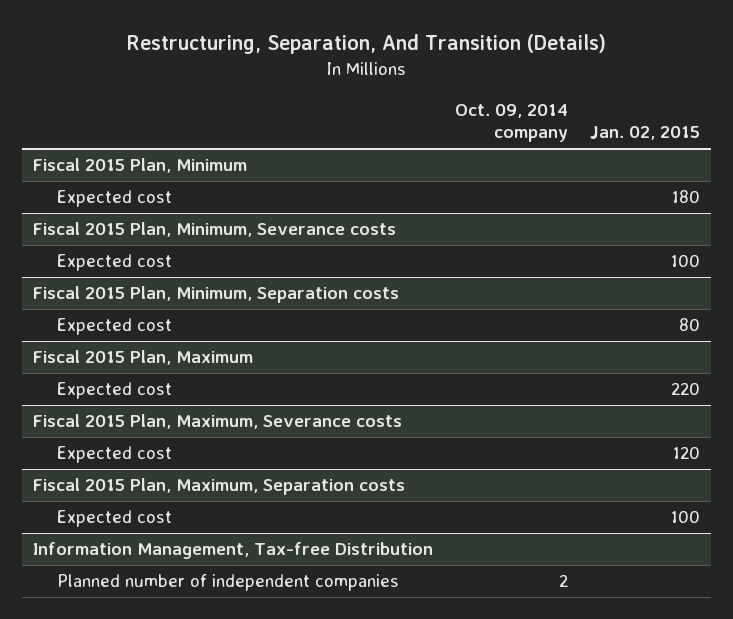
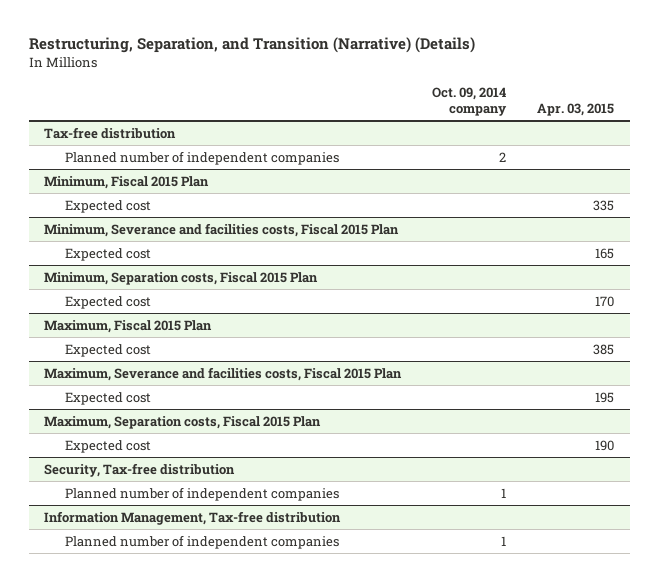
[127,34,607,55] Restructuring, Separation, And Transition (Details) -> [28,37,475,54] Restructuring, Separation, and Transition (Narrative) (Details)
[589,126,700,141] Jan. 02, 2015 -> none
none -> [537,102,615,116] Apr. 03, 2015
none -> [44,126,177,139] Tax-free distribution
none -> [64,150,339,165] Planned number of independent companies
[32,158,247,174] Fiscal 2015 Plan, Minimum -> [44,175,210,189] Minimum, Fiscal 2015 Plan
[32,222,396,238] Fiscal 2015 Plan, Minimum, Severance costs -> [44,222,400,237] Minimum, Severance and facilities costs, Fiscal 2015 Plan
[32,286,399,304] Fiscal 2015 Plan, Minimum, Separation costs -> [44,271,319,285] Minimum, Separation costs, Fiscal 2015 Plan
[32,350,253,366] Fiscal 2015 Plan, Maximum -> [44,319,213,333] Maximum, Fiscal 2015 Plan
[32,414,402,430] Fiscal 2015 Plan, Maximum, Severance costs -> [44,366,403,381] Maximum, Severance and facilities costs, Fiscal 2015 Plan
[32,478,405,496] Fiscal 2015 Plan, Maximum, Separation costs -> [44,415,322,429] Maximum, Separation costs, Fiscal 2015 Plan
none -> [44,462,236,477] Security, Tax-free distribution
none -> [64,486,339,501] Planned number of independent companies
[32,542,433,560] Information Management, Tax-free Distribution -> [44,510,342,525] Information Management, Tax-free distribution
[558,574,568,588] 2 -> [501,535,507,546] 1

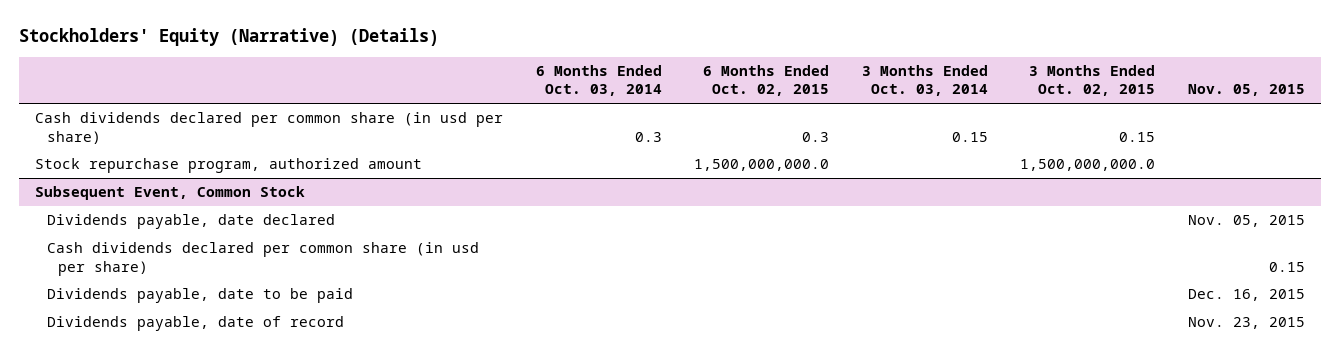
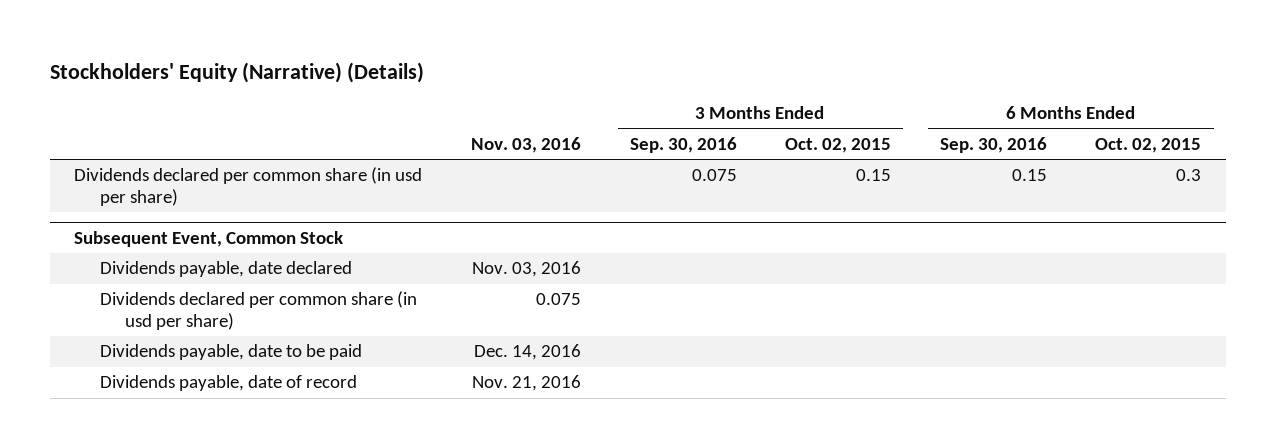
[535,65,662,97] 6 Months Ended Oct. 03, 2014 -> none
[861,65,988,97] 3 Months Ended Oct. 03, 2014 -> none
[1187,84,1305,97] Nov. 05, 2015 -> none
none -> [471,137,582,154] Nov. 03, 2016
none -> [629,137,737,154] Sep. 30, 2016
none -> [939,137,1047,154] Sep. 30, 2016
[35,158,423,174] Stock repurchase program, authorized amount -> none
[35,112,504,144] Cash dividends declared per common share (in usd per share) -> [74,167,423,206] Dividends declared per common share (in usd per share)
[46,242,479,276] Cash dividends declared per common share (in usd per share) -> [99,291,417,330] Dividends declared per common share (in usd per share)

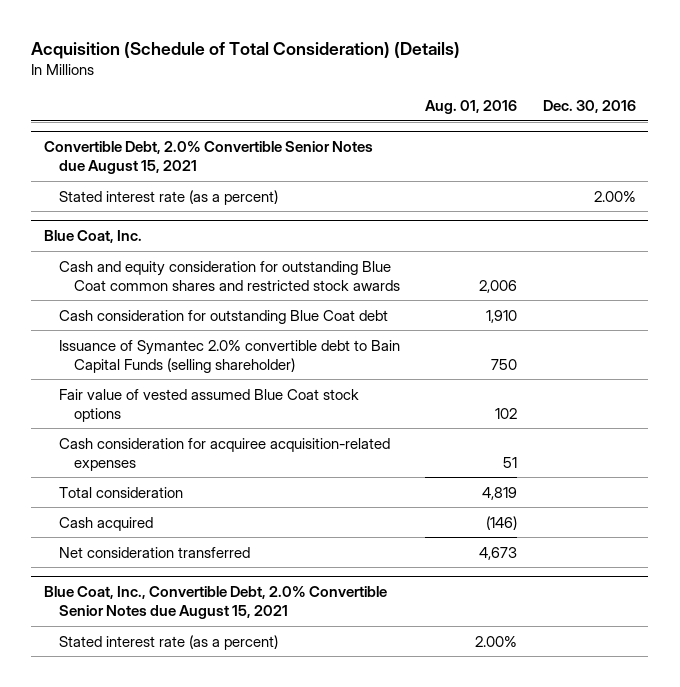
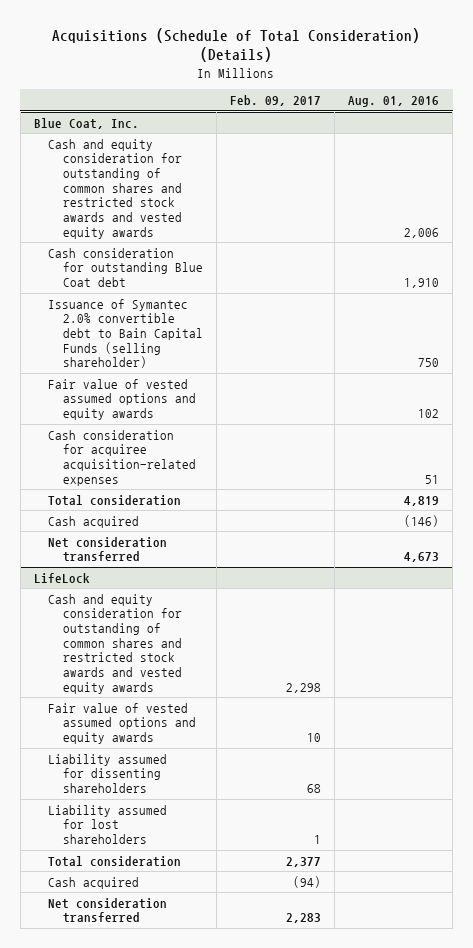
[31,41,461,59] Acquisition (Schedule of Total Consideration) (Details) -> [52,27,421,63] Acquisitions (Schedule of Total Consideration) (Details)
[542,100,636,114] Dec. 30, 2016 -> none
none -> [230,95,322,107] Feb. 09, 2017
[44,141,374,175] Convertible Debt, 2.0% Convertible Senior Notes due August 15, 2021 -> none
[58,189,278,205] Stated interest rate (as a percent) -> none
[58,260,400,291] Cash and equity consideration for outstanding Blue Coat common shares and restricted stock awards -> [48,138,182,239] Cash and equity consideration for outstanding of common shares and restricted stock awards and vested equity awards
[58,388,359,422] Fair value of vested assumed Blue Coat stock options -> [48,378,196,421] Fair value of vested assumed options and equity awards
[44,586,388,620] Blue Coat, Inc., Convertible Debt, 2.0% Convertible Senior Notes due August 15, 2021 -> none
[58,634,278,650] Stated interest rate (as a percent) -> none
none -> [33,572,90,583] LifeLock
none -> [48,593,182,694] Cash and equity consideration for outstanding of common shares and restricted stock awards and vested equity awards
none -> [48,702,196,745] Fair value of vested assumed options and equity awards
none -> [48,753,168,794] Liability assumed for dissenting shareholders
none -> [48,804,168,845] Liability assumed for lost shareholders
none -> [48,855,182,867] Total consideration
none -> [48,876,140,889] Cash acquired
none -> [48,897,168,924] Net consideration transferred

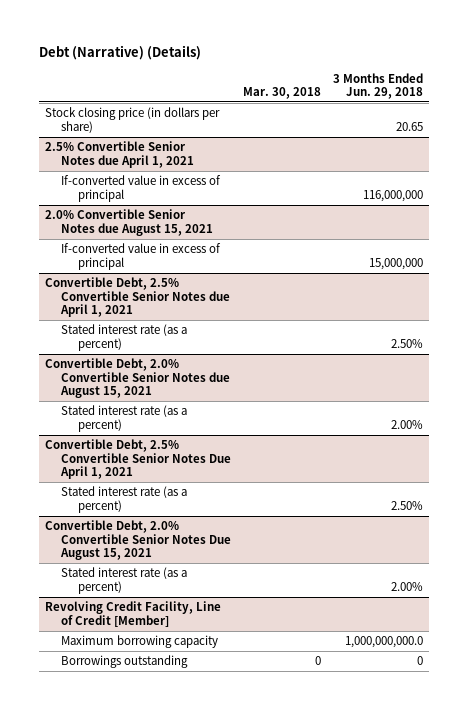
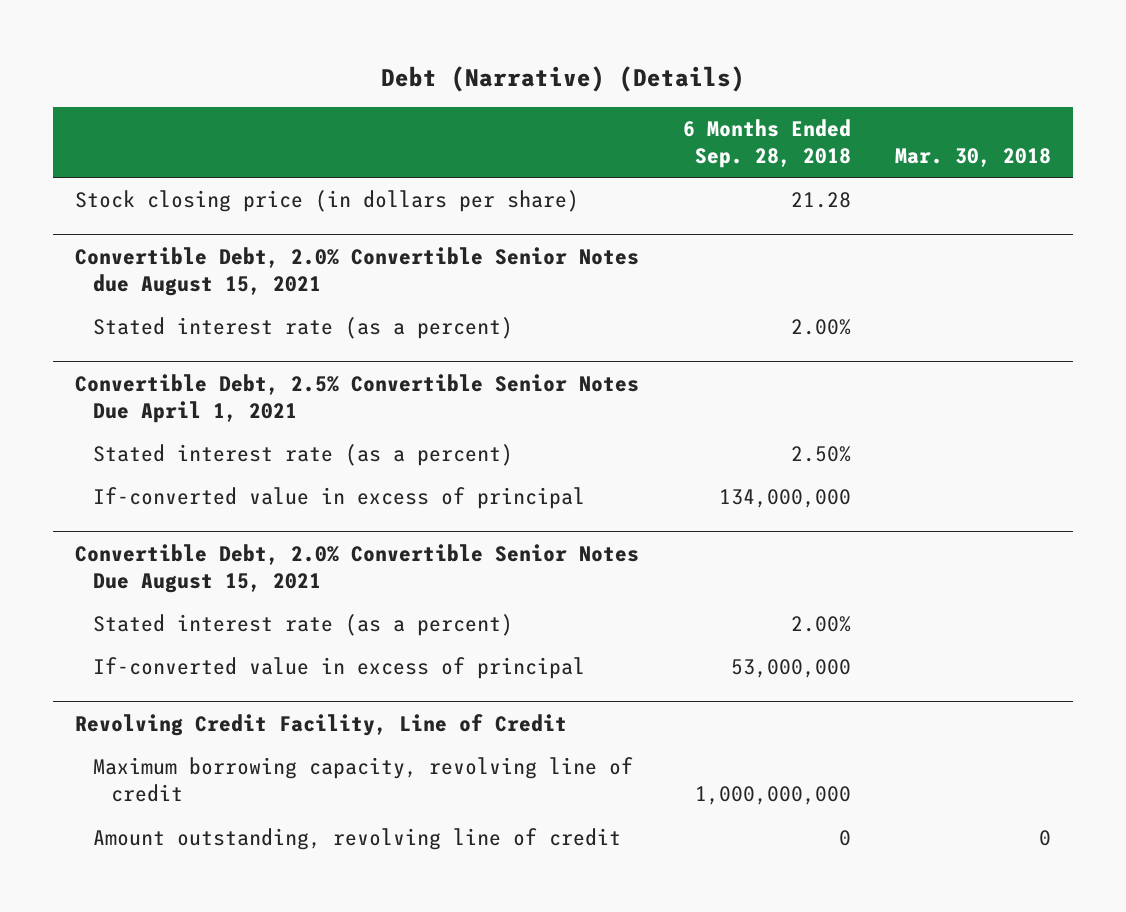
[333,72,424,99] 3 Months Ended Jun. 29, 2018 -> none
none -> [683,118,852,169] 6 Months Ended Sep. 28, 2018
[45,141,195,168] 2.5% Convertible Senior Notes due April 1, 2021 -> none
[61,175,222,202] If-converted value in excess of principal -> none
[45,209,214,236] 2.0% Convertible Senior Notes due August 15, 2021 -> none
[61,243,222,270] If-converted value in excess of principal -> none
[45,277,231,318] Convertible Debt, 2.5% Convertible Senior Notes due April 1, 2021 -> none
[61,324,188,351] Stated interest rate (as a percent) -> none
none -> [93,486,586,509] If-converted value in excess of principal
none -> [93,656,586,679] If-converted value in excess of principal
[45,601,222,627] Revolving Credit Facility, Line of Credit [Member] -> [75,713,568,736] Revolving Credit Facility, Line of Credit
[61,635,219,649] Maximum borrowing capacity -> [93,756,634,803] Maximum borrowing capacity, revolving line of credit
[61,655,189,669] Borrowings outstanding -> [93,827,622,850] Amount outstanding, revolving line of credit

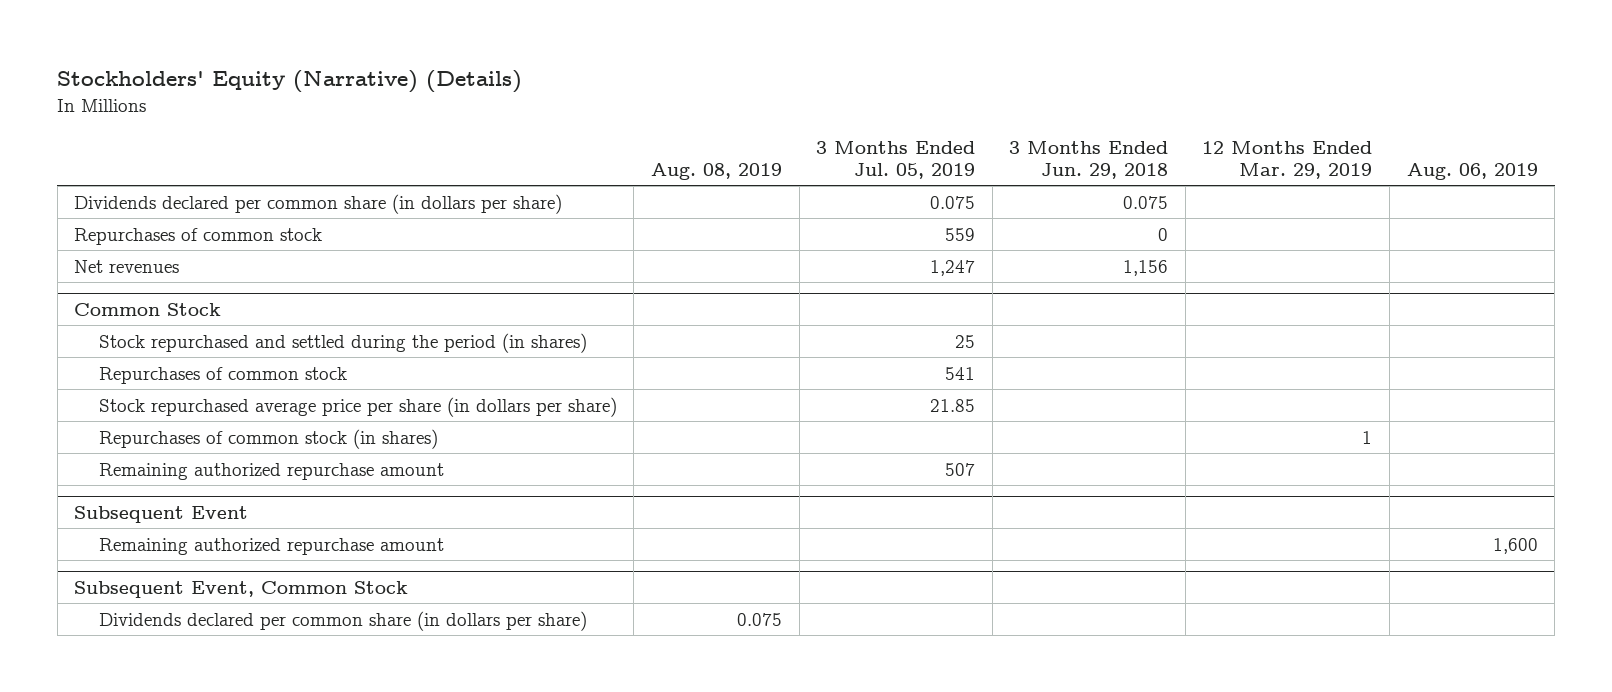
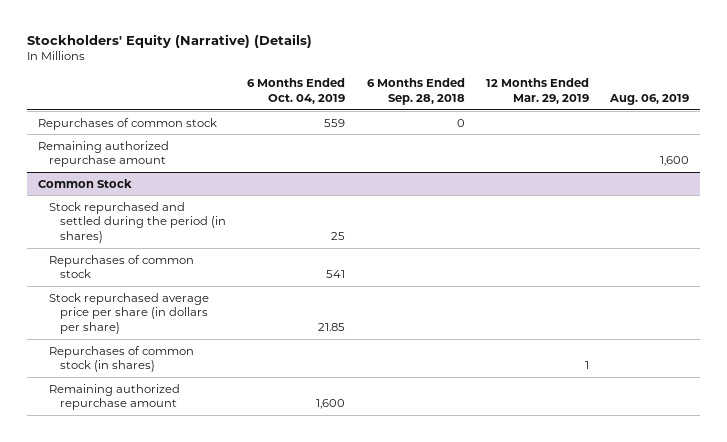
[651,162,783,180] Aug. 08, 2019 -> none
[816,140,976,179] 3 Months Ended Jul. 05, 2019 -> none
[1009,140,1169,179] 3 Months Ended Jun. 29, 2018 -> none
none -> [247,78,346,105] 6 Months Ended Oct. 04, 2019
none -> [366,78,465,106] 6 Months Ended Sep. 28, 2018
[74,193,563,214] Dividends declared per common share (in dollars per share) -> none
[74,259,180,273] Net revenues -> none
none -> [37,140,169,168] Remaining authorized repurchase amount
[74,505,249,523] Subsequent Event -> none
[98,537,444,555] Remaining authorized repurchase amount -> none
[74,580,409,598] Subsequent Event, Common Stock -> none
[98,610,587,631] Dividends declared per common share (in dollars per share) -> none

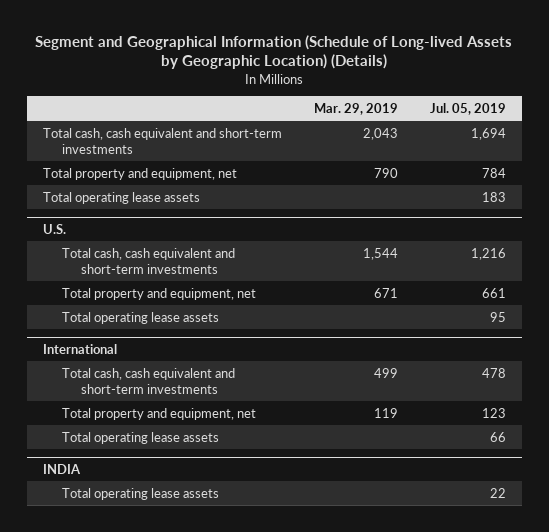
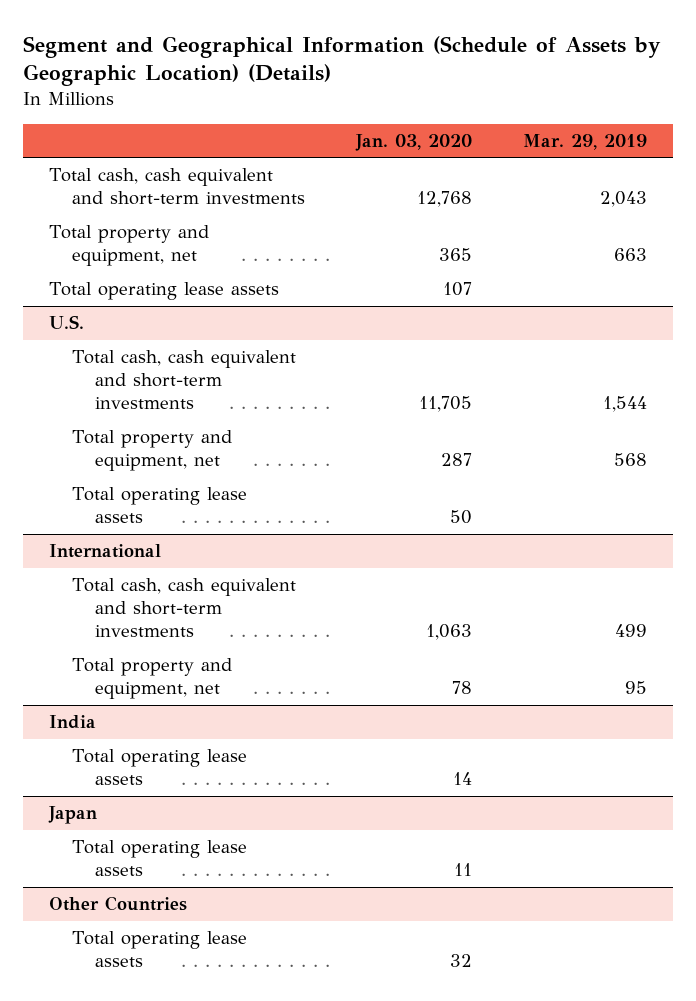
[35,34,513,70] Segment and Geographical Information (Schedule of Long-lived Assets by Geographic Location) (Details) -> [22,35,661,87] Segment and Geographical Information (Schedule of Assets by Geographic Location) (Details)
[429,102,506,115] Jul. 05, 2019 -> none
none -> [354,134,472,152] Jan. 03, 2020
[373,167,398,178] 790 -> [614,248,648,262] 663
[373,287,398,298] 671 -> [614,453,648,467] 568
[62,431,220,444] Total operating lease assets -> none
[373,407,398,418] 119 -> [625,681,648,695] 95
[42,463,81,474] INDIA -> [48,715,96,730] India
none -> [47,806,97,825] Japan
none -> [71,840,247,877] Total operating lease assets
none -> [48,896,187,912] Other Countries
none -> [71,931,247,968] Total operating lease assets

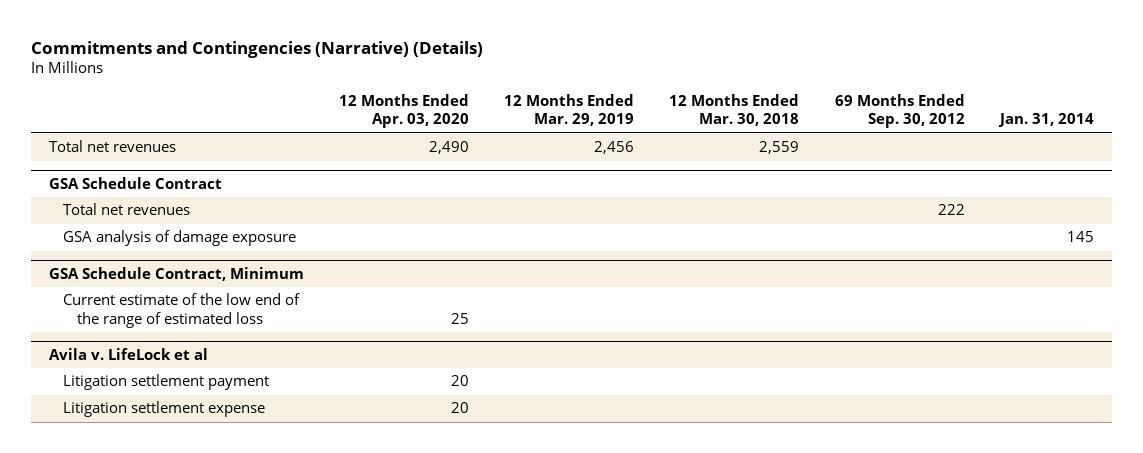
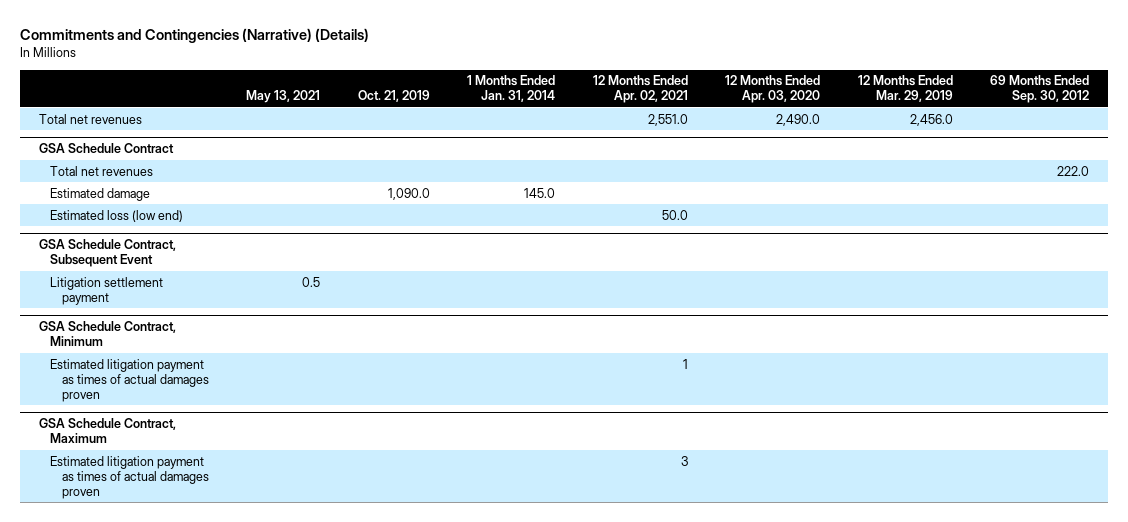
[669,93,800,127] 12 Months Ended Mar. 30, 2018 -> none
[997,113,1094,128] Jan. 31, 2014 -> none
none -> [246,90,321,104] May 13, 2021
none -> [357,90,430,103] Oct. 21, 2019
none -> [467,75,556,103] 1 Months Ended Jan. 31, 2014
none -> [592,75,688,104] 12 Months Ended Apr. 02, 2021
[428,141,469,155] 2,490 -> [776,113,821,126] 2,490.0
[594,141,635,155] 2,456 -> [909,113,953,126] 2,456.0
[62,230,296,247] GSA analysis of damage exposure -> none
[937,204,965,216] 222 -> [1057,165,1090,176] 222.0
none -> [50,187,151,201] Estimated damage
none -> [50,209,184,222] Estimated loss (low end)
none -> [38,239,176,268] GSA Schedule Contract, Subsequent Event
none -> [50,276,164,305] Litigation settlement payment
[62,293,300,329] Current estimate of the low end of the range of estimated loss -> none
[48,347,208,360] Avila v. LifeLock et al -> none
[62,374,269,391] Litigation settlement payment -> none
[62,401,265,418] Litigation settlement expense -> none
none -> [50,358,209,402] Estimated litigation payment as times of actual damages proven
none -> [38,418,176,444] GSA Schedule Contract, Maximum
none -> [50,455,209,499] Estimated litigation payment as times of actual damages proven

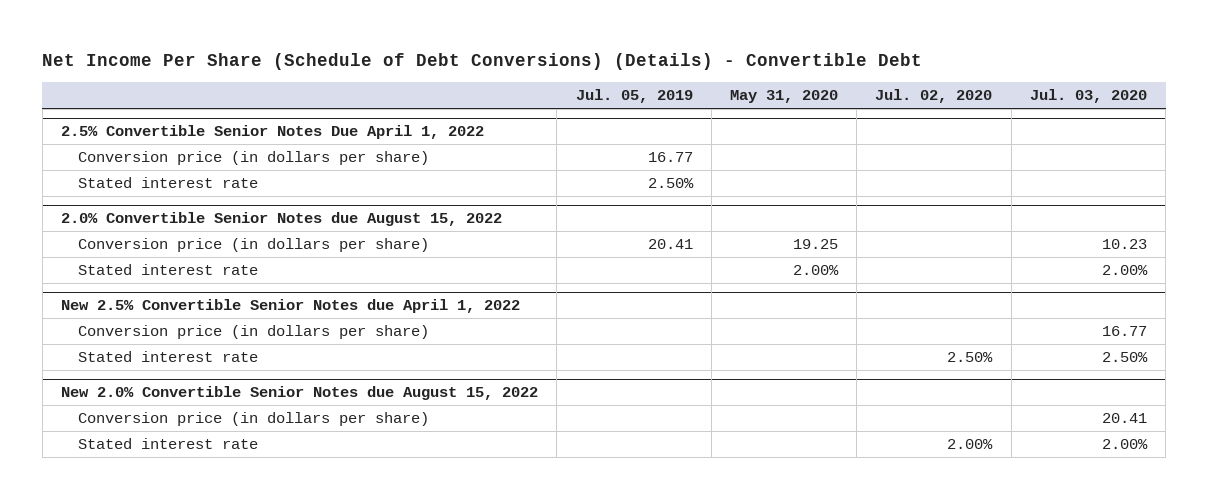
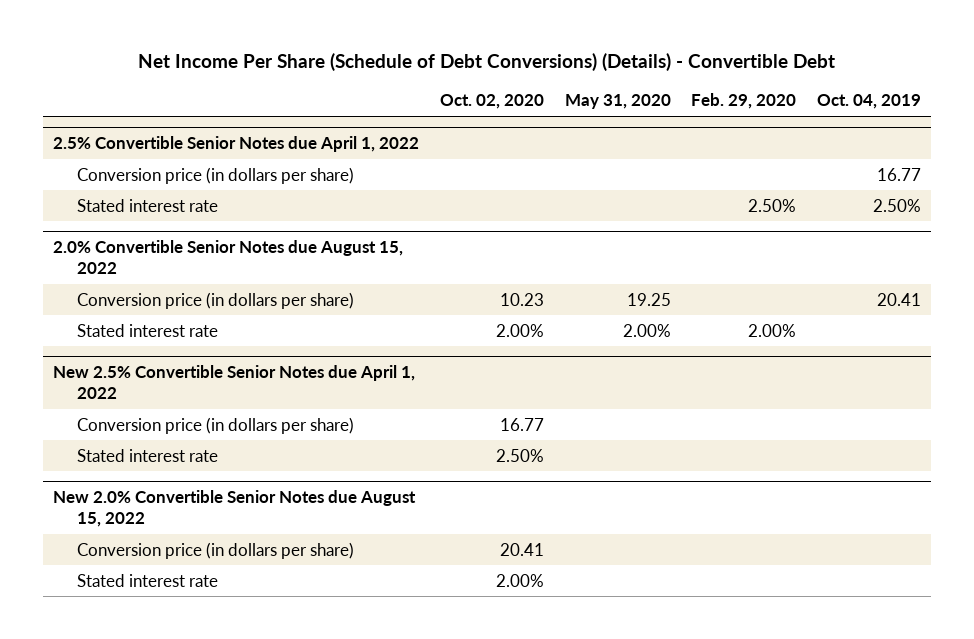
[575,89,693,104] Jul. 05, 2019 -> none
[875,89,993,104] Jul. 02, 2020 -> none
[1029,89,1147,104] Jul. 03, 2020 -> none
none -> [440,94,545,110] Oct. 02, 2020
none -> [691,93,797,110] Feb. 29, 2020
none -> [816,94,921,110] Oct. 04, 2019
[61,125,485,140] 2.5% Convertible Senior Notes Due April 1, 2022 -> [53,136,420,153] 2.5% Convertible Senior Notes due April 1, 2022

